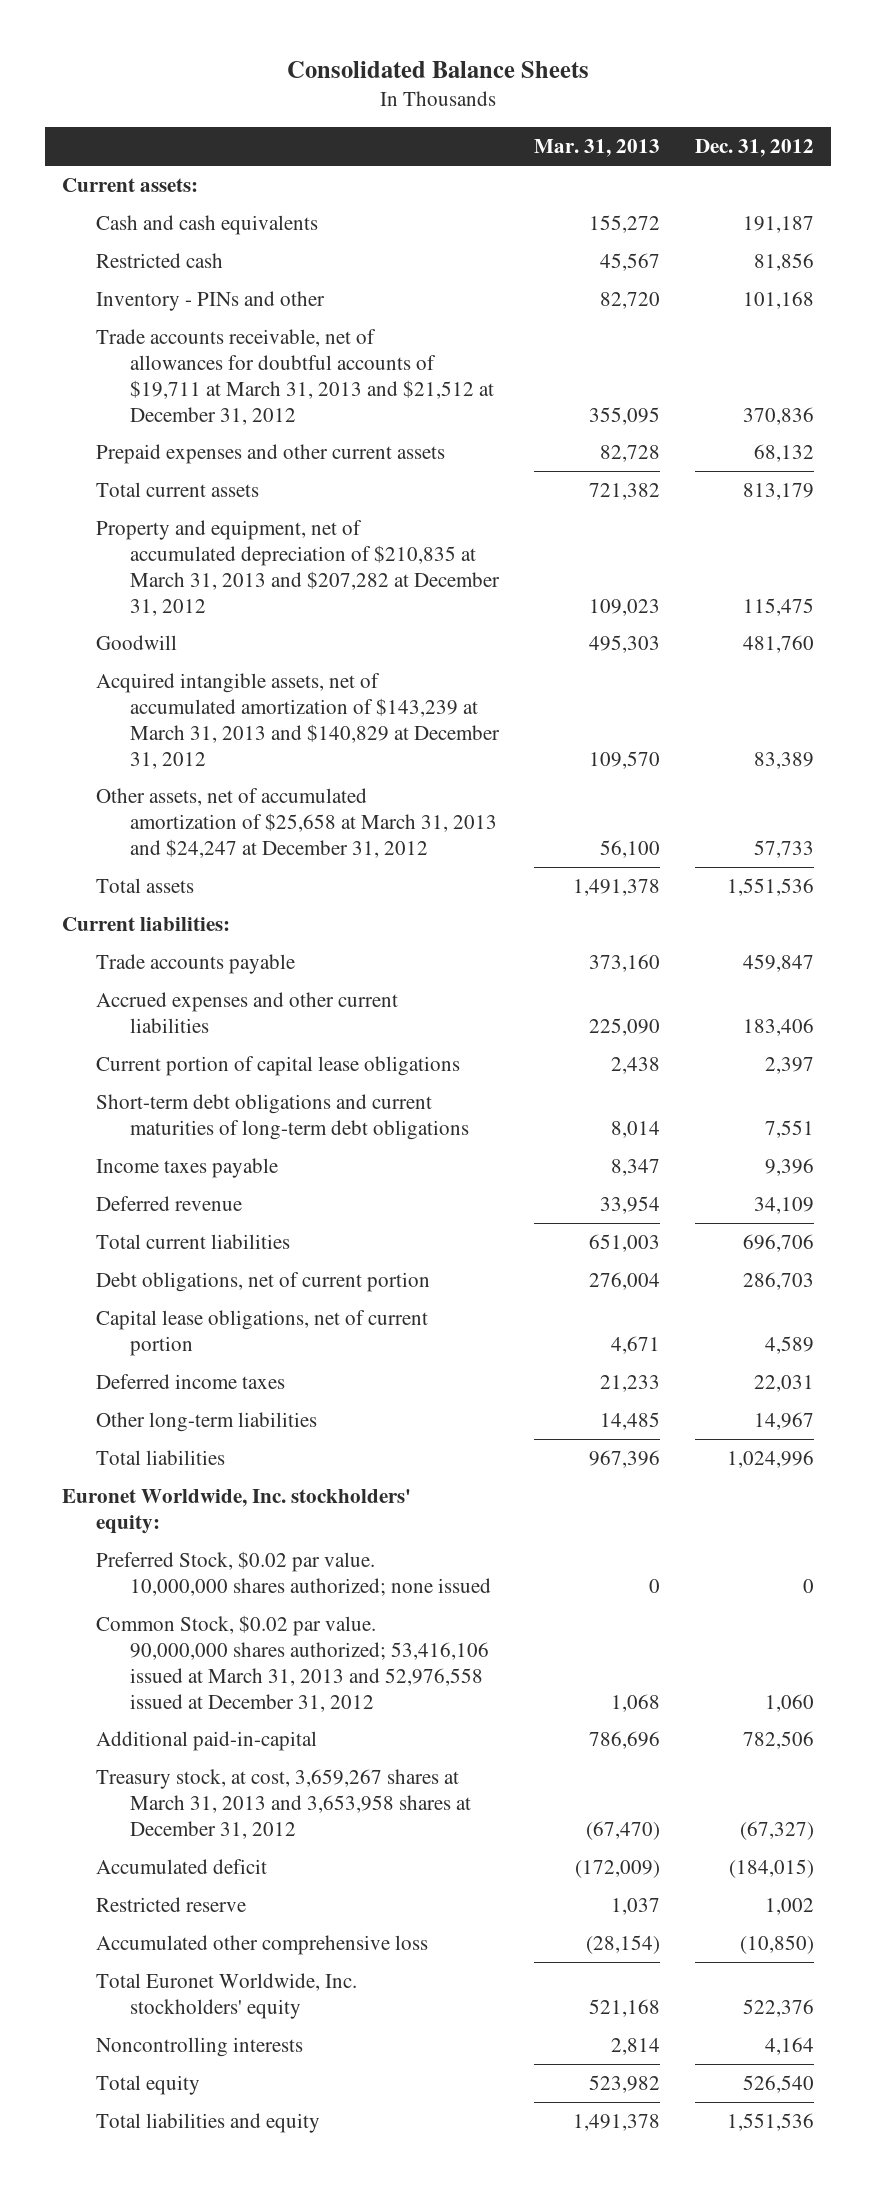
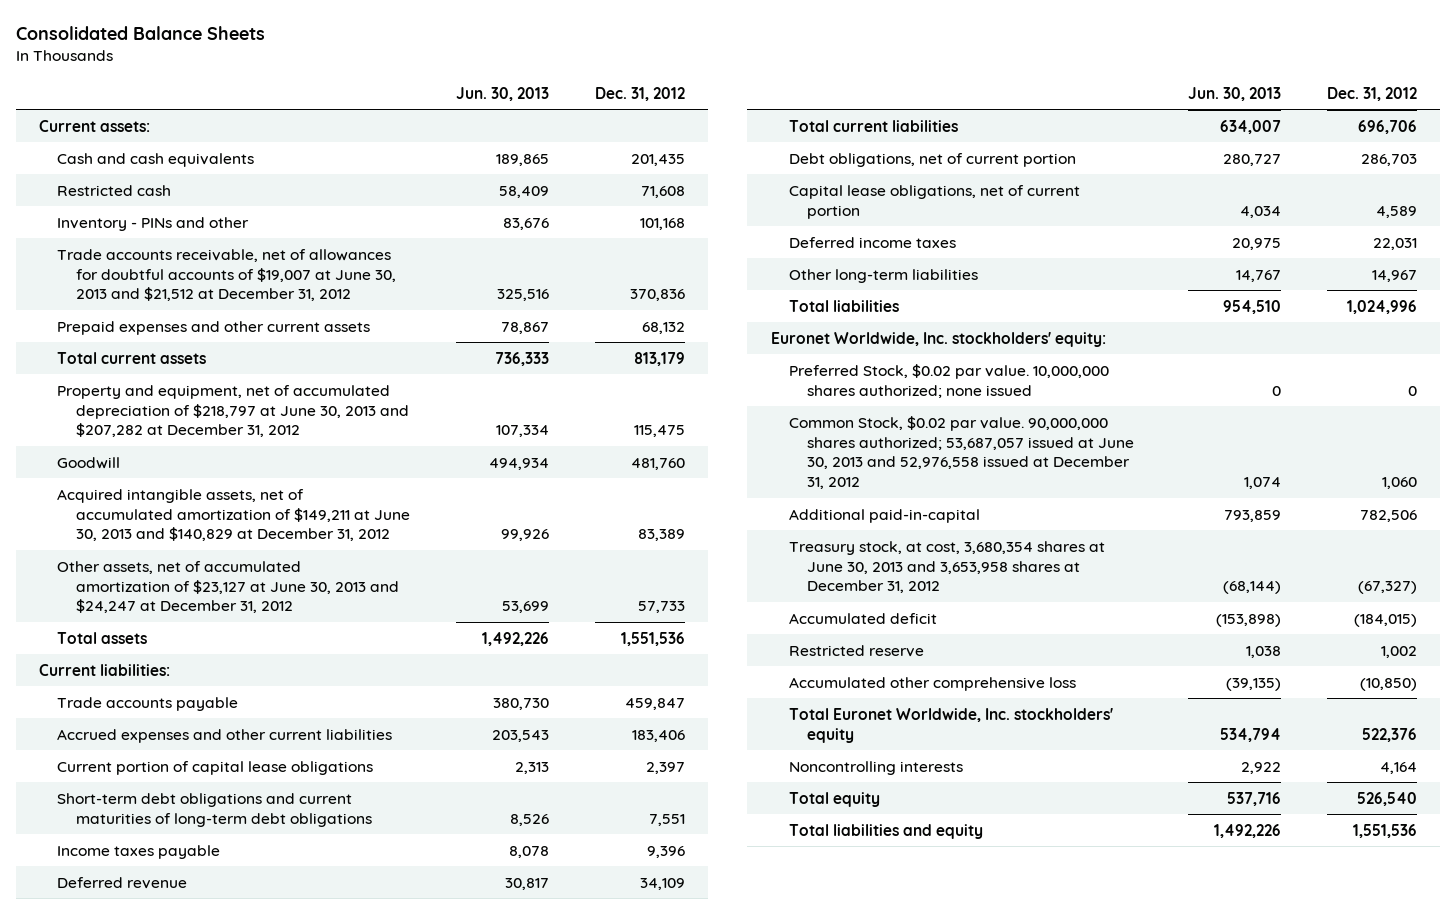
[533,139,660,158] Mar. 31, 2013 -> none
none -> [455,86,549,101] Jun. 30, 2013
[742,215,814,233] 191,187 -> [631,153,686,166] 201,435
[753,252,814,271] 81,856 -> [641,185,686,198] 71,608
[96,328,494,425] Trade accounts receivable, net of allowances for doubtful accounts of $19,711 at March 31, 2013 and $21,512 at December 31, 2012 -> [57,248,396,302] Trade accounts receivable, net of allowances for doubtful accounts of $19,007 at June 30, 2013 and $21,512 at December 31, 2012
[96,519,500,616] Property and equipment, net of accumulated depreciation of $210,835 at March 31, 2013 and $207,282 at December 31, 2012 -> [57,384,409,438] Property and equipment, net of accumulated depreciation of $218,797 at June 30, 2013 and $207,282 at December 31, 2012
[96,672,500,769] Acquired intangible assets, net of accumulated amortization of $143,239 at March 31, 2013 and $140,829 at December 31, 2012 -> [57,488,410,542] Acquired intangible assets, net of accumulated amortization of $149,211 at June 30, 2013 and $140,829 at December 31, 2012
[96,787,497,858] Other assets, net of accumulated amortization of $25,658 at March 31, 2013 and $24,247 at December 31, 2012 -> [57,560,399,614] Other assets, net of accumulated amortization of $23,127 at June 30, 2013 and $24,247 at December 31, 2012
[96,1614,489,1712] Common Stock, $0.02 par value. 90,000,000 shares authorized; 53,416,106 issued at March 31, 2013 and 52,976,558 issued at December 31, 2012 -> [788,415,1135,490] Common Stock, $0.02 par value. 90,000,000 shares authorized; 53,687,057 issued at June 30, 2013 and 52,976,558 issued at December 31, 2012
[96,1768,471,1839] Treasury stock, at cost, 3,659,267 shares at March 31, 2013 and 3,653,958 shares at December 31, 2012 -> [788,540,1105,594] Treasury stock, at cost, 3,680,354 shares at June 30, 2013 and 3,653,958 shares at December 31, 2012

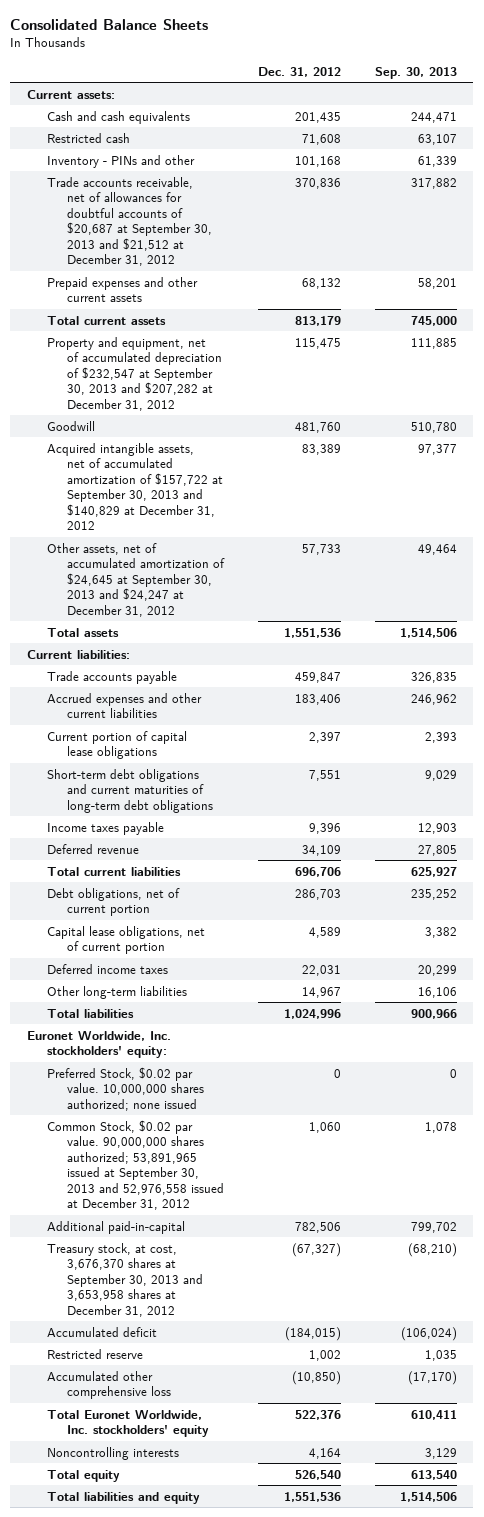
[455,86,549,101] Jun. 30, 2013 -> none
none -> [374,66,457,79] Sep. 30, 2013
[57,248,396,302] Trade accounts receivable, net of allowances for doubtful accounts of $19,007 at June 30, 2013 and $21,512 at December 31, 2012 -> [47,176,213,267] Trade accounts receivable, net of allowances for doubtful accounts of $20,687 at September 30, 2013 and $21,512 at December 31, 2012
[57,384,409,438] Property and equipment, net of accumulated depreciation of $218,797 at June 30, 2013 and $207,282 at December 31, 2012 -> [47,336,223,411] Property and equipment, net of accumulated depreciation of $232,547 at September 30, 2013 and $207,282 at December 31, 2012
[57,488,410,542] Acquired intangible assets, net of accumulated amortization of $149,211 at June 30, 2013 and $140,829 at December 31, 2012 -> [47,442,224,531] Acquired intangible assets, net of accumulated amortization of $157,722 at September 30, 2013 and $140,829 at December 31, 2012
[57,560,399,614] Other assets, net of accumulated amortization of $23,127 at June 30, 2013 and $24,247 at December 31, 2012 -> [47,542,226,617] Other assets, net of accumulated amortization of $24,645 at September 30, 2013 and $24,247 at December 31, 2012
[788,415,1135,490] Common Stock, $0.02 par value. 90,000,000 shares authorized; 53,687,057 issued at June 30, 2013 and 52,976,558 issued at December 31, 2012 -> [47,1119,225,1211] Common Stock, $0.02 par value. 90,000,000 shares authorized; 53,891,965 issued at September 30, 2013 and 52,976,558 issued at December 31, 2012
[788,540,1105,594] Treasury stock, at cost, 3,680,354 shares at June 30, 2013 and 3,653,958 shares at December 31, 2012 -> [47,1242,204,1317] Treasury stock, at cost, 3,676,370 shares at September 30, 2013 and 3,653,958 shares at December 31, 2012

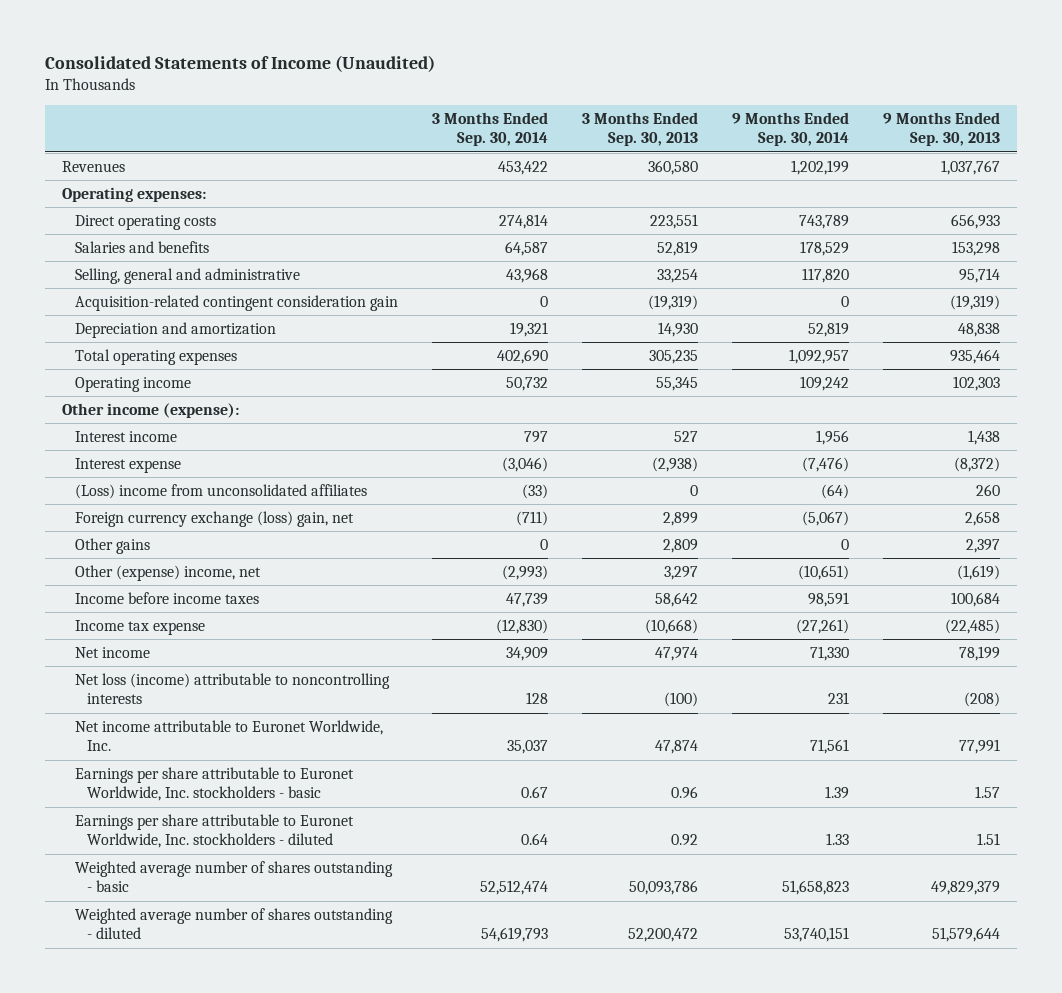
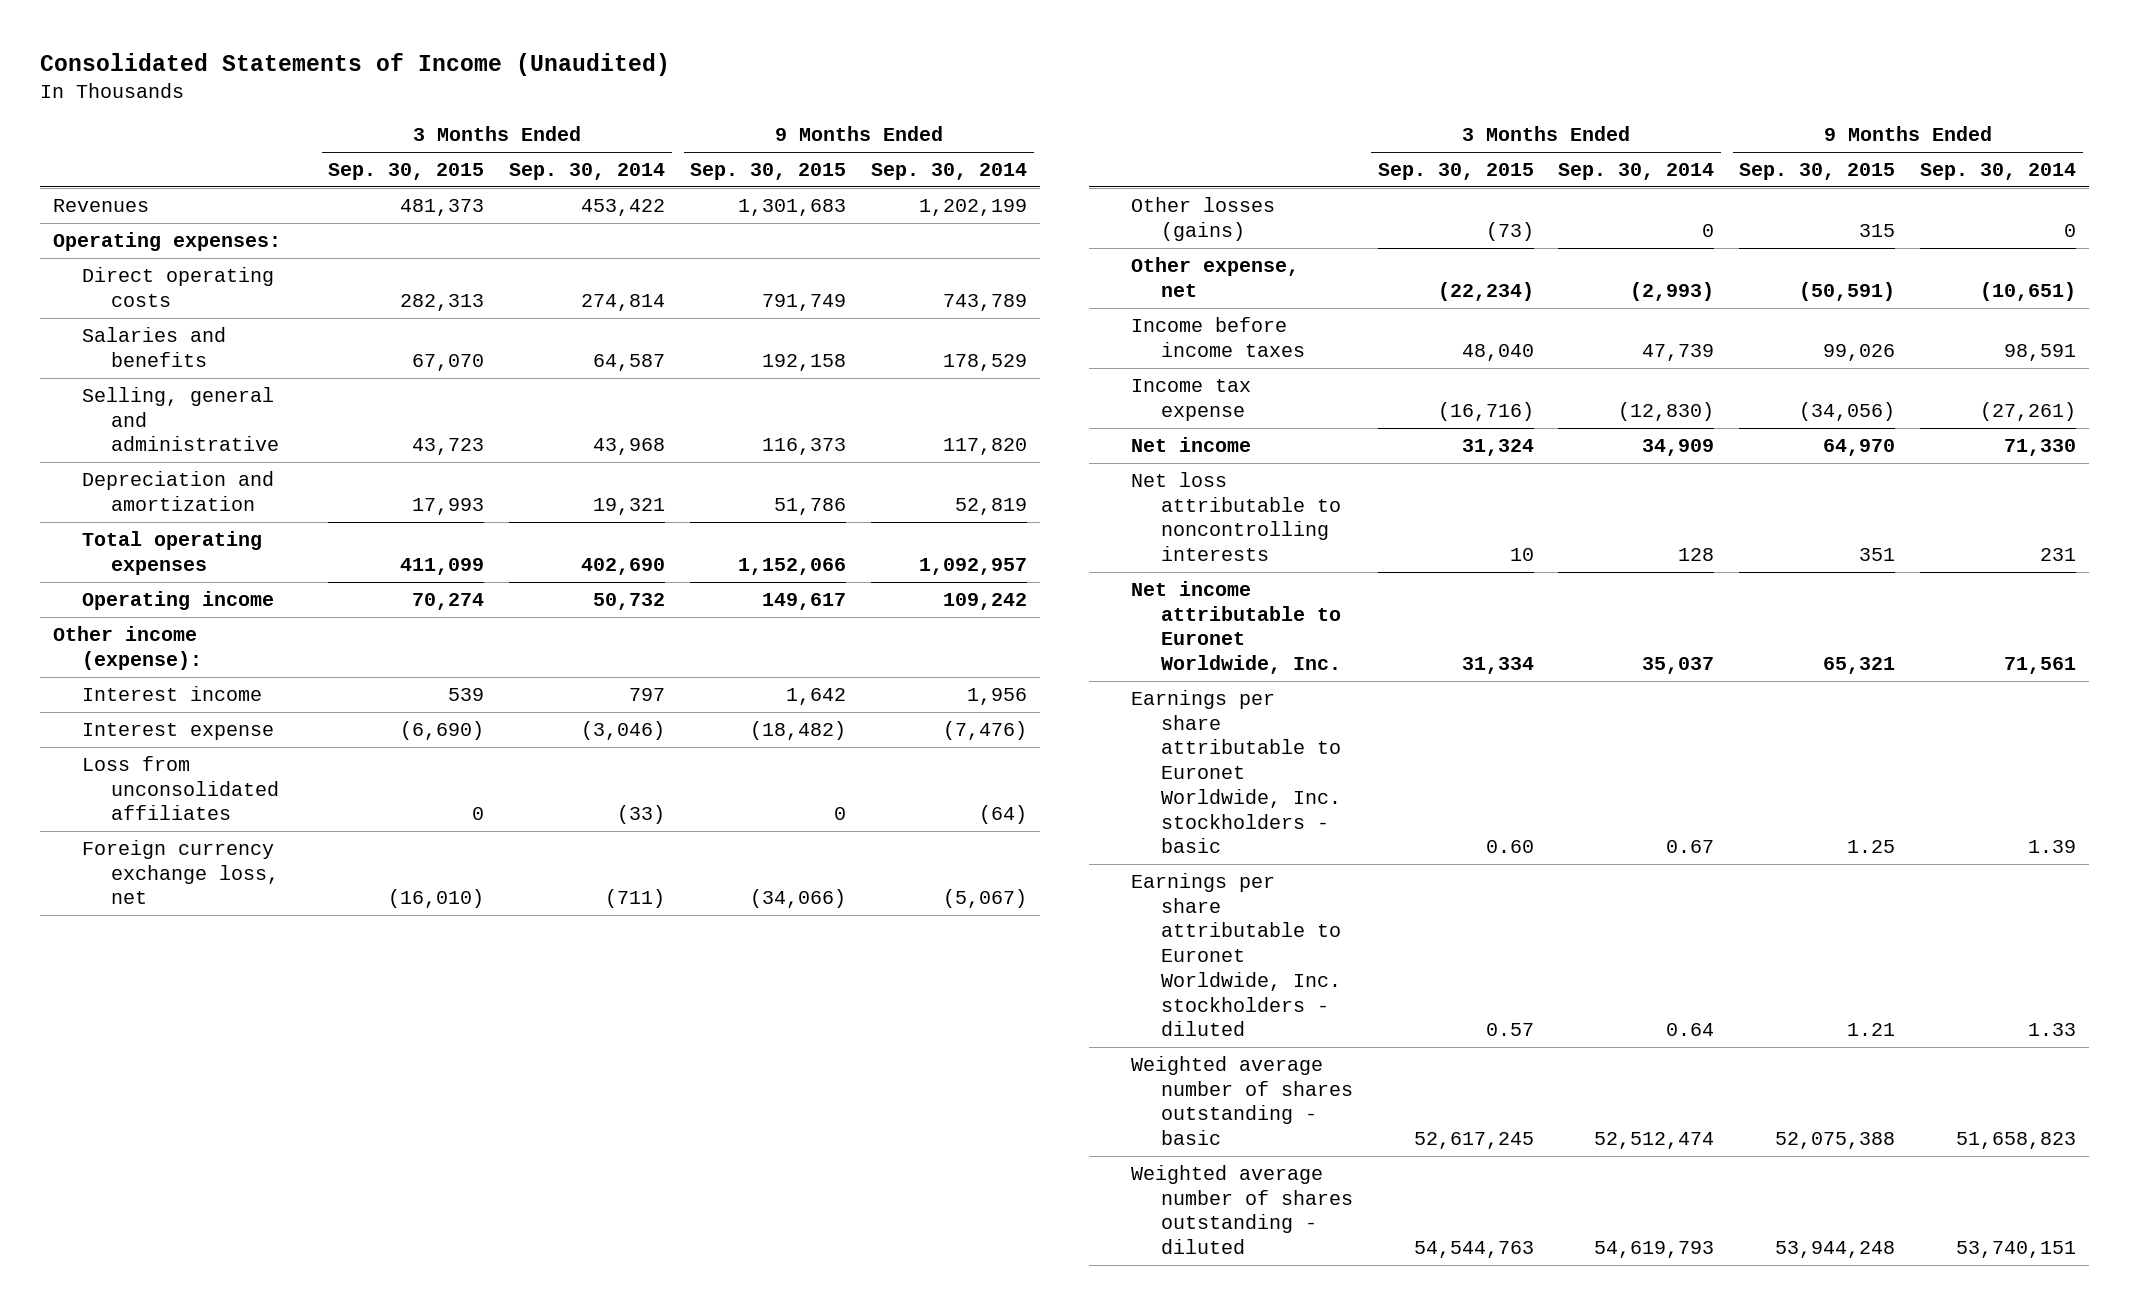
[581,111,698,147] 3 Months Ended Sep. 30, 2013 -> none
[882,111,1000,147] 9 Months Ended Sep. 30, 2013 -> none
none -> [328,163,485,181] Sep. 30, 2015
none -> [690,163,847,181] Sep. 30, 2015
[74,294,398,311] Acquisition-related contingent consideration gain -> none
[74,483,367,499] (Loss) income from unconsolidated affiliates -> [81,755,280,821] Loss from unconsolidated affiliates
[74,510,354,527] Foreign currency exchange (loss) gain, net -> [81,839,280,905] Foreign currency exchange loss, net
[74,537,150,554] Other gains -> [1131,196,1276,241] Other losses (gains)
[74,564,261,581] Other (expense) income, net -> [1131,256,1300,297] Other expense, net
[74,672,390,705] Net loss (income) attributable to noncontrolling interests -> [1131,471,1341,562] Net loss attributable to noncontrolling interests

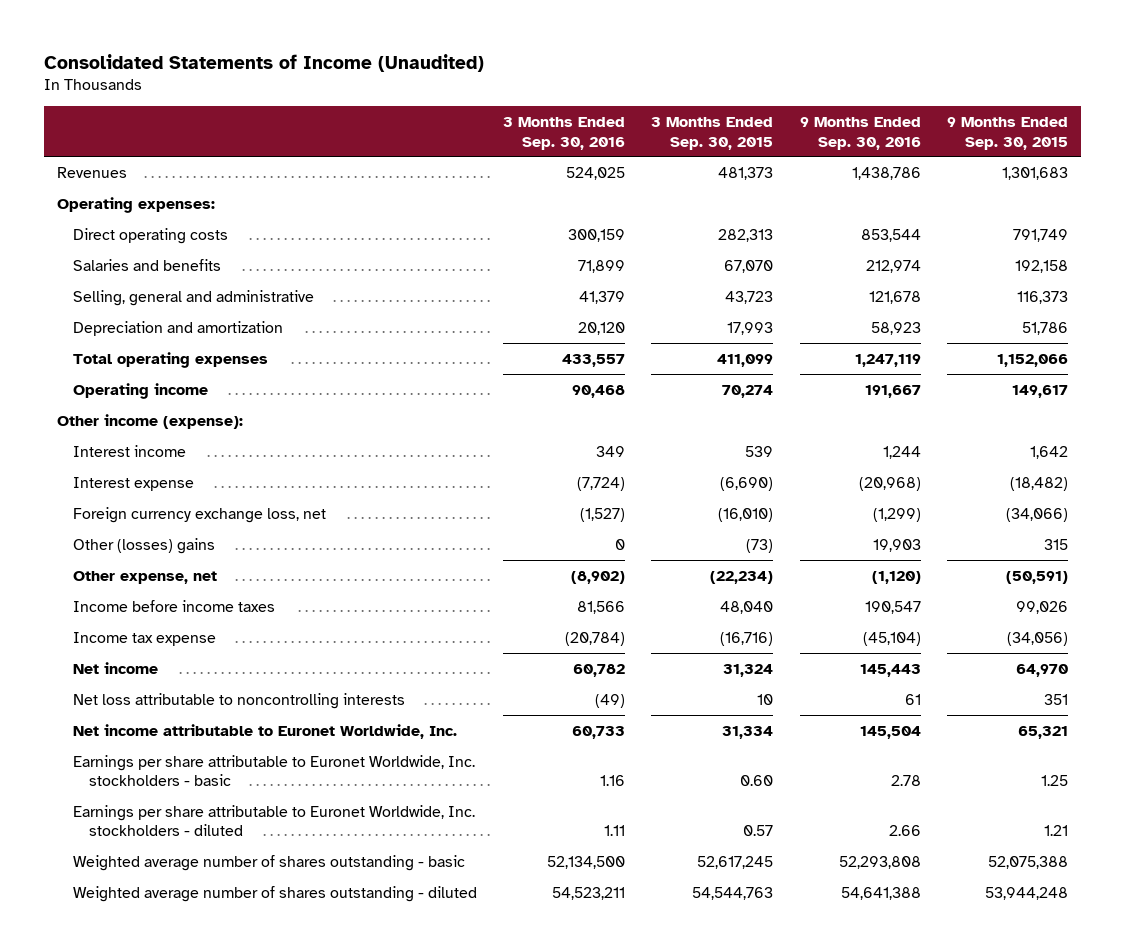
[509,163,666,181] Sep. 30, 2014 -> none
[871,163,1028,181] Sep. 30, 2014 -> none
none -> [503,117,626,150] 3 Months Ended Sep. 30, 2016
none -> [799,117,921,150] 9 Months Ended Sep. 30, 2016
[81,755,280,821] Loss from unconsolidated affiliates -> none
[1131,196,1276,241] Other losses (gains) -> [72,537,215,554] Other (losses) gains

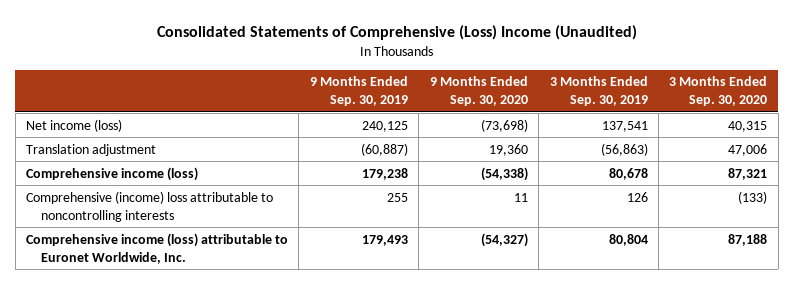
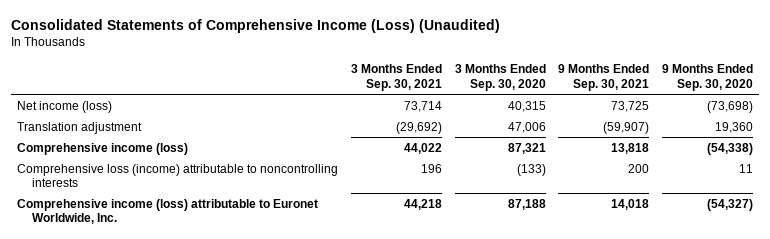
[156,24,637,40] Consolidated Statements of Comprehensive (Loss) Income (Unaudited) -> [10,18,500,33] Consolidated Statements of Comprehensive Income (Loss) (Unaudited)
[309,76,408,107] 9 Months Ended Sep. 30, 2019 -> none
[549,76,648,107] 3 Months Ended Sep. 30, 2019 -> none
none -> [350,64,442,91] 3 Months Ended Sep. 30, 2021
none -> [558,64,650,91] 9 Months Ended Sep. 30, 2021
[26,190,274,222] Comprehensive (income) loss attributable to noncontrolling interests -> [17,163,339,188] Comprehensive loss (income) attributable to noncontrolling interests

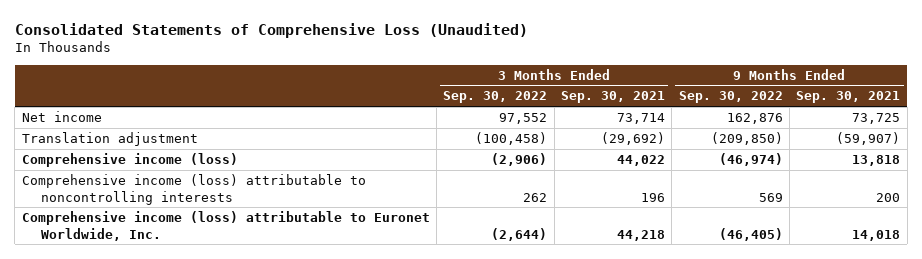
[10,18,500,33] Consolidated Statements of Comprehensive Income (Loss) (Unaudited) -> [14,22,528,38] Consolidated Statements of Comprehensive Loss (Unaudited)
[454,64,546,91] 3 Months Ended Sep. 30, 2020 -> none
[661,64,753,91] 9 Months Ended Sep. 30, 2020 -> none
none -> [443,91,548,104] Sep. 30, 2022
none -> [678,91,783,104] Sep. 30, 2022
[17,100,113,113] Net income (loss) -> [21,111,102,123] Net income
[17,163,339,188] Comprehensive loss (income) attributable to noncontrolling interests -> [21,174,366,205] Comprehensive income (loss) attributable to noncontrolling interests

